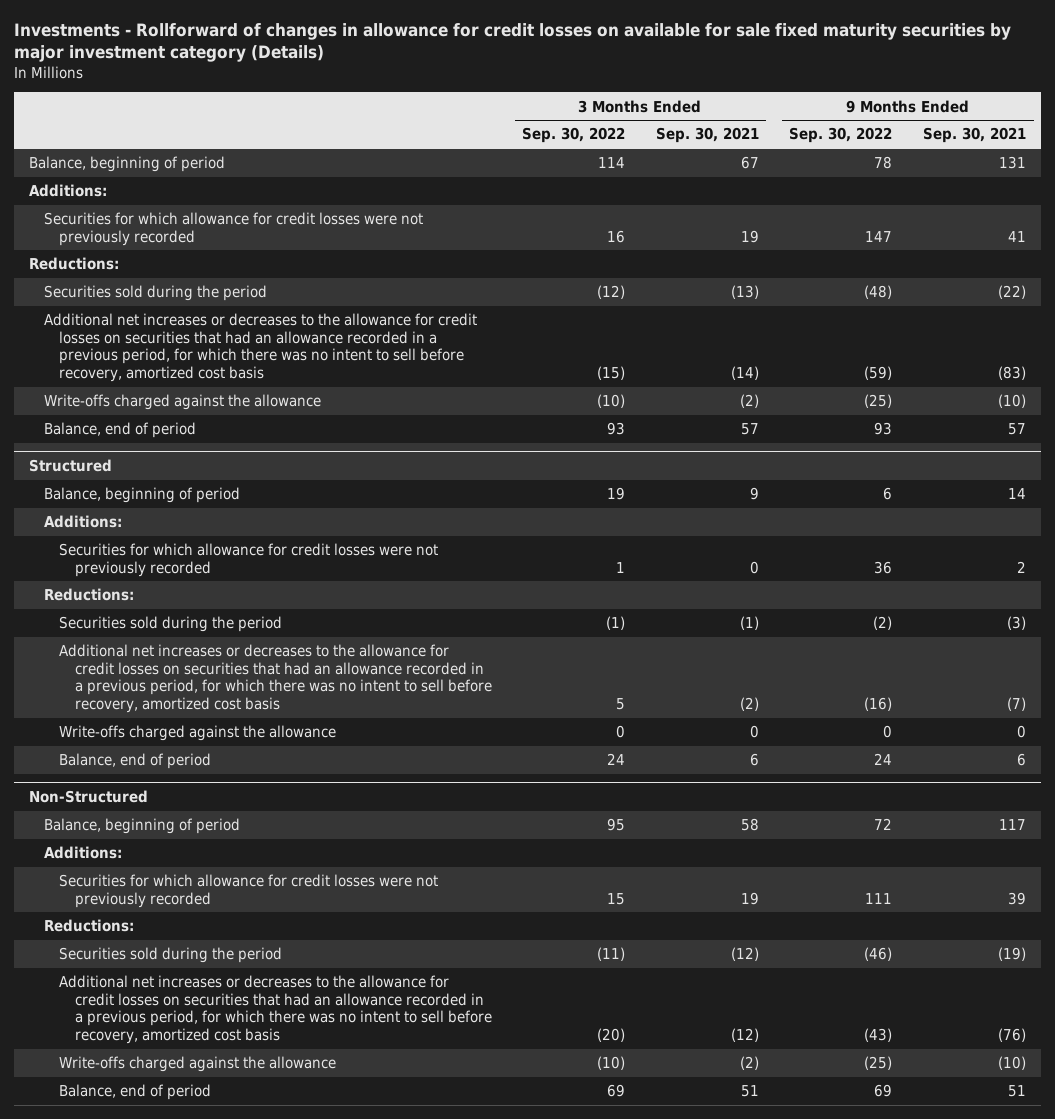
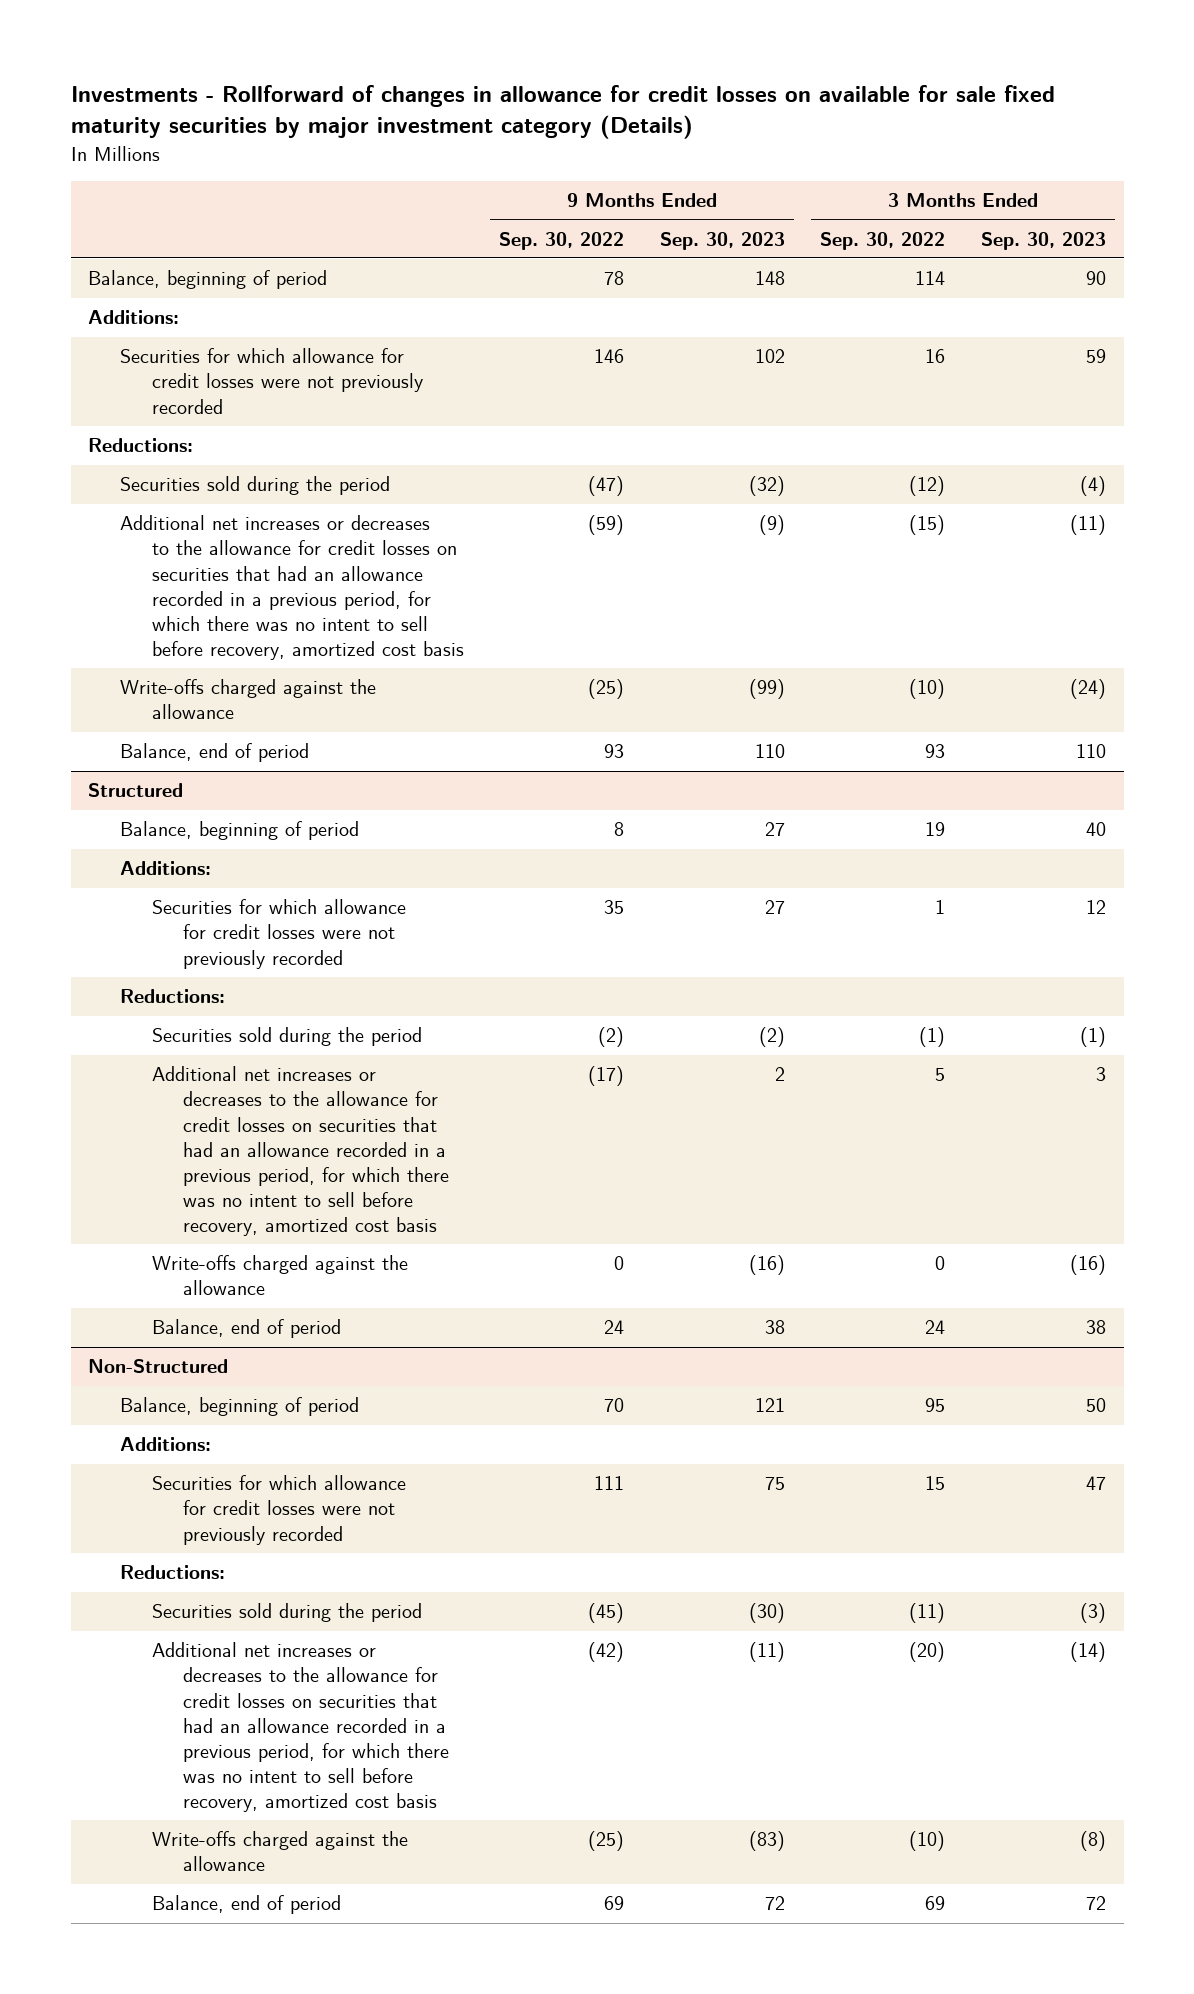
[655,127,759,144] Sep. 30, 2021 -> none
[922,127,1026,144] Sep. 30, 2021 -> none
none -> [659,231,785,250] Sep. 30, 2023
none -> [980,231,1106,250] Sep. 30, 2023
[865,230,893,242] 147 -> [594,349,625,364] 146
[864,285,893,300] (48) -> [588,476,625,497] (47)
[883,487,893,501] 6 -> [614,822,625,837] 8
[874,560,893,574] 36 -> [604,900,625,915] 35
[864,697,893,712] (16) -> [588,1066,625,1087] (17)
[874,818,893,831] 72 -> [604,1398,625,1413] 70
[864,947,893,962] (46) -> [588,1603,625,1624] (45)
[864,1028,893,1043] (43) -> [588,1642,625,1663] (42)

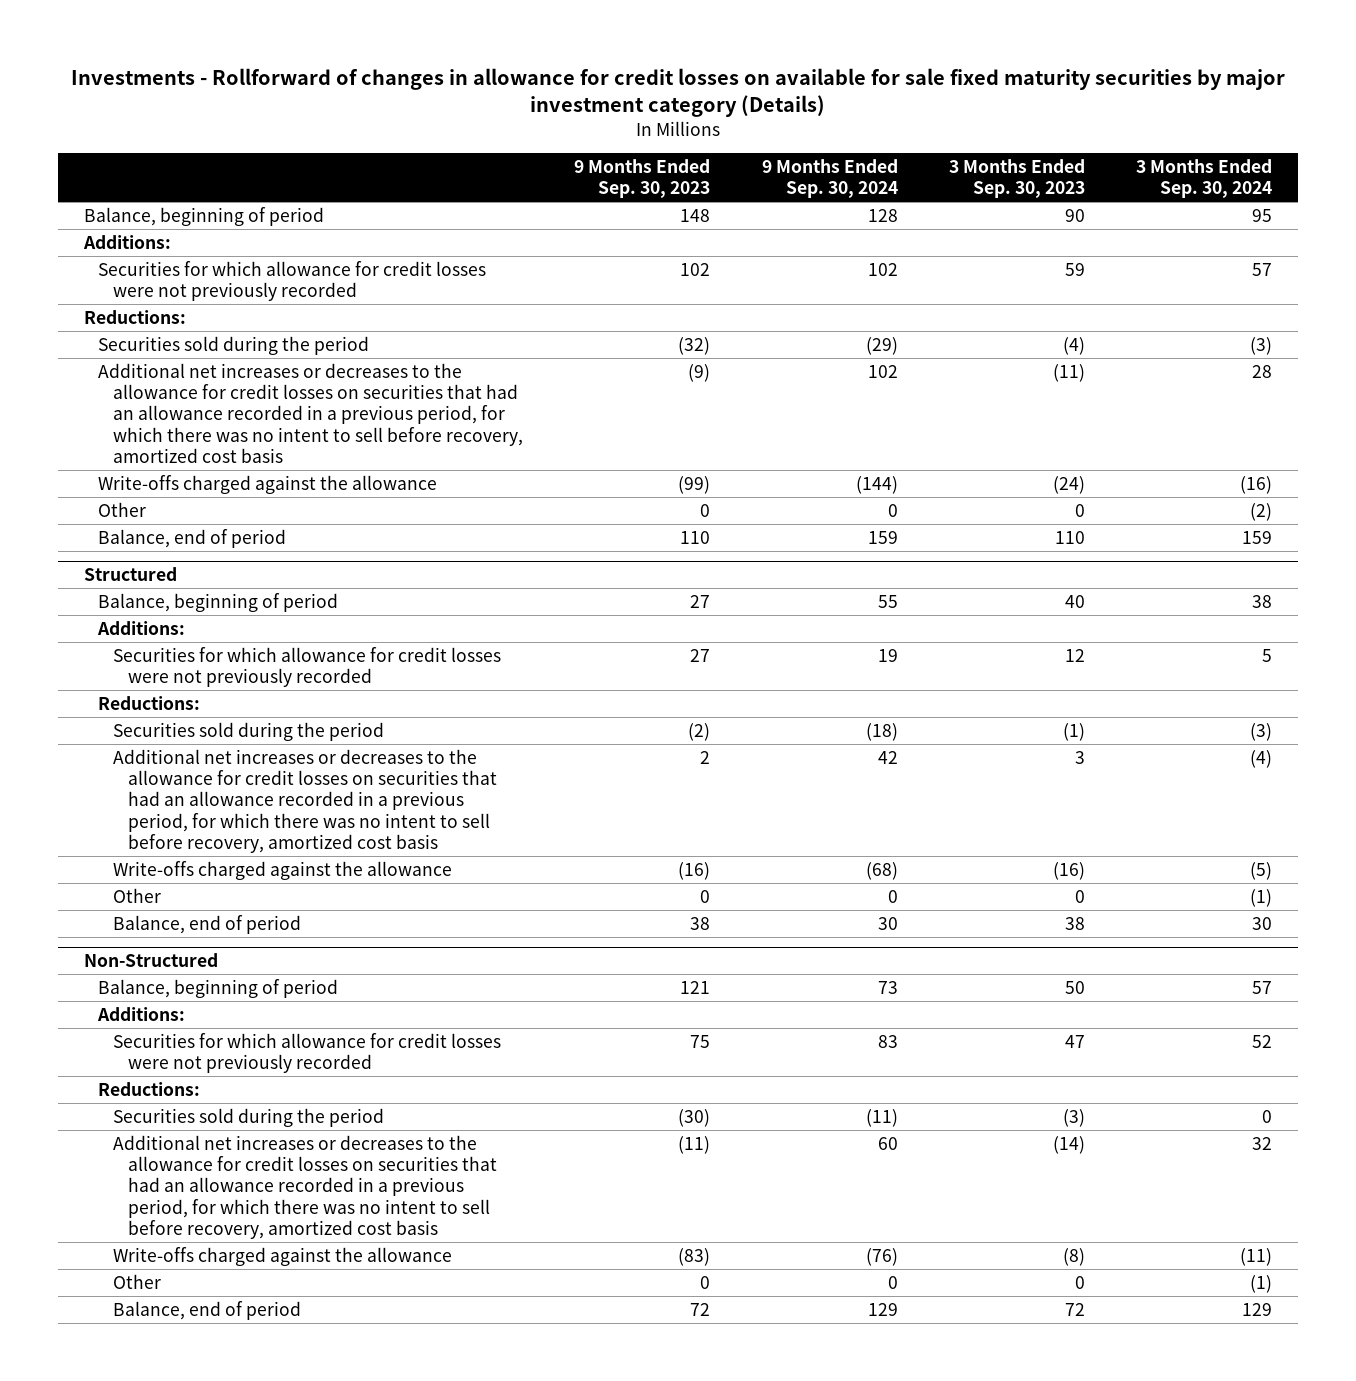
[499,231,625,250] Sep. 30, 2022 -> none
[820,231,946,250] Sep. 30, 2022 -> none
none -> [761,158,898,199] 9 Months Ended Sep. 30, 2024
none -> [1135,158,1272,199] 3 Months Ended Sep. 30, 2024
none -> [98,501,147,517] Other
none -> [113,887,162,903] Other
none -> [113,1273,162,1289] Other

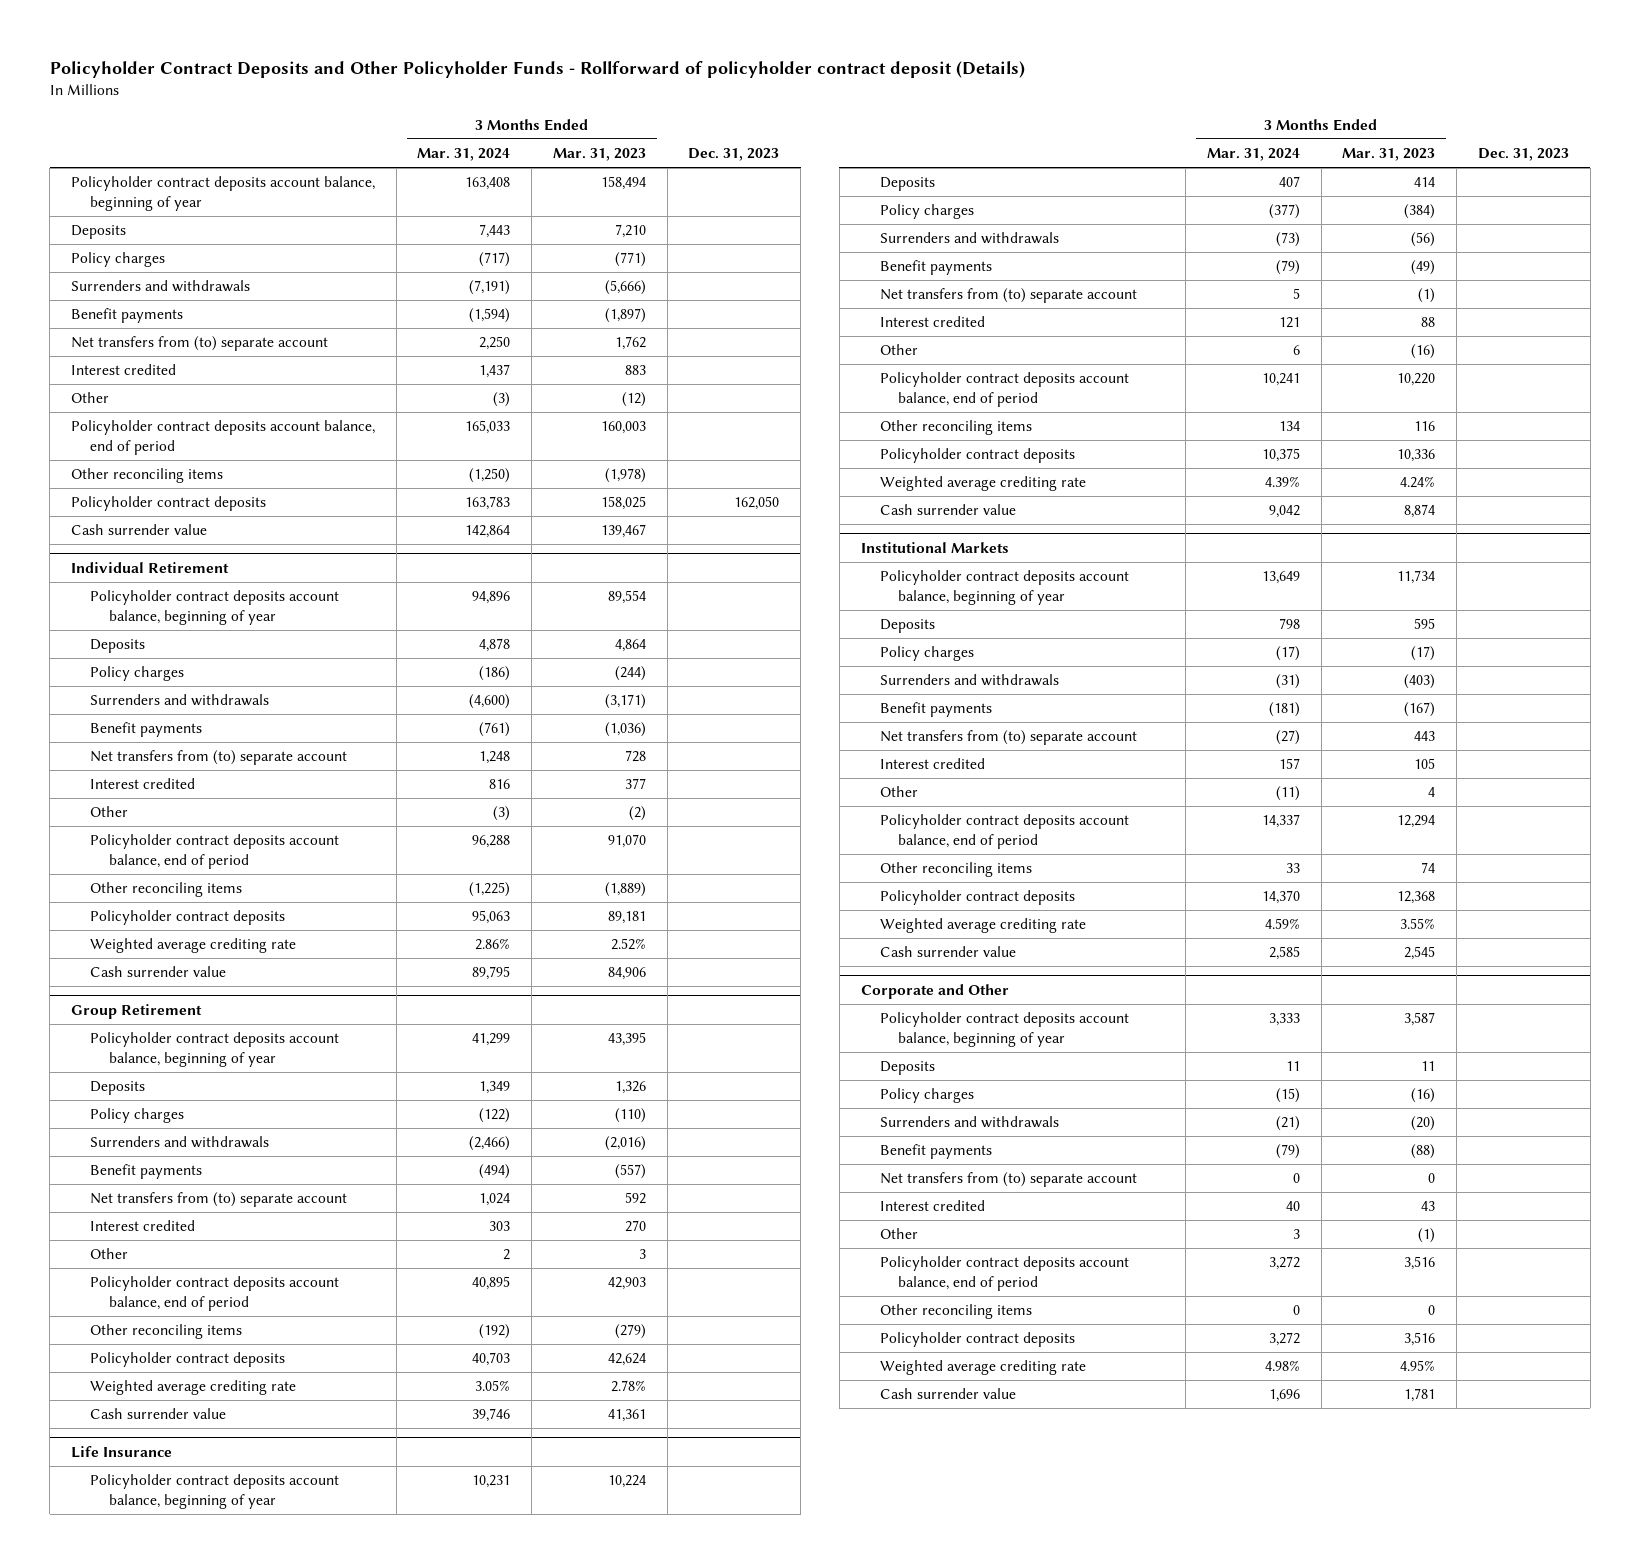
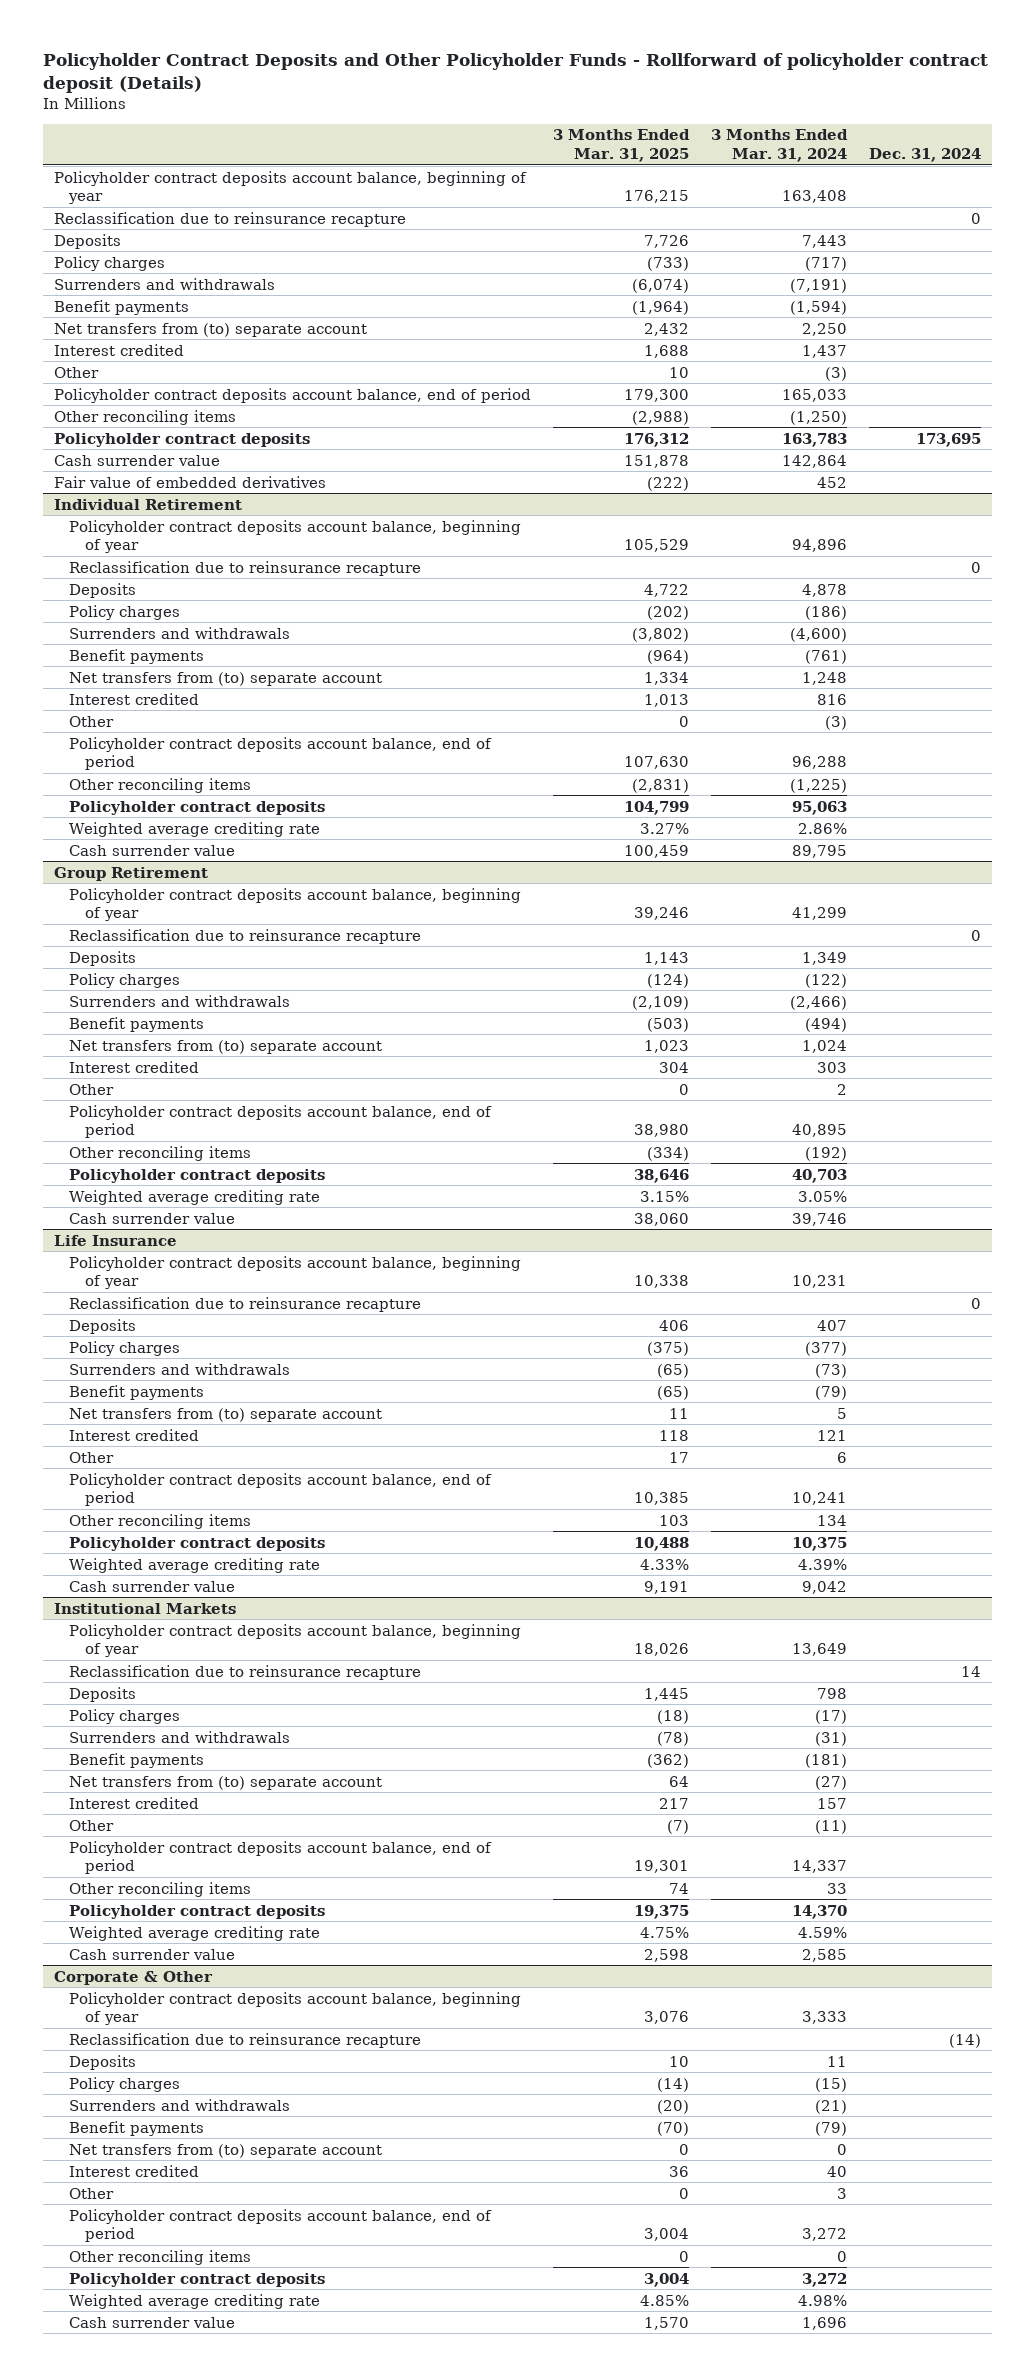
[552,148,646,162] Mar. 31, 2023 -> none
[688,148,780,162] Dec. 31, 2023 -> none
none -> [553,129,691,162] 3 Months Ended Mar. 31, 2025
none -> [869,147,982,162] Dec. 31, 2024
none -> [53,211,406,227] Reclassification due to reinsurance recapture
none -> [53,475,326,488] Fair value of embedded derivatives
none -> [69,560,422,576] Reclassification due to reinsurance recapture
none -> [69,928,422,944] Reclassification due to reinsurance recapture
none -> [69,1296,422,1312] Reclassification due to reinsurance recapture
none -> [69,1664,422,1680] Reclassification due to reinsurance recapture
[860,984,1009,1000] Corporate and Other -> [53,1970,213,1985] Corporate & Other
none -> [69,2032,422,2048] Reclassification due to reinsurance recapture

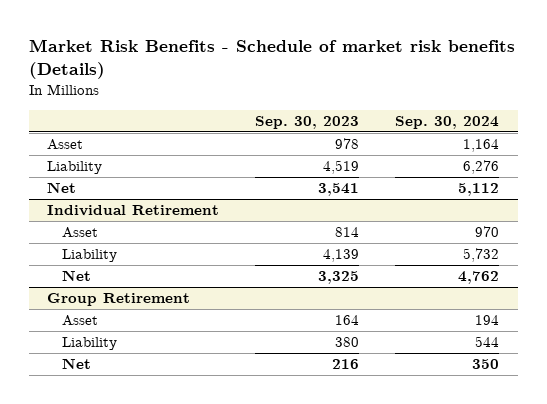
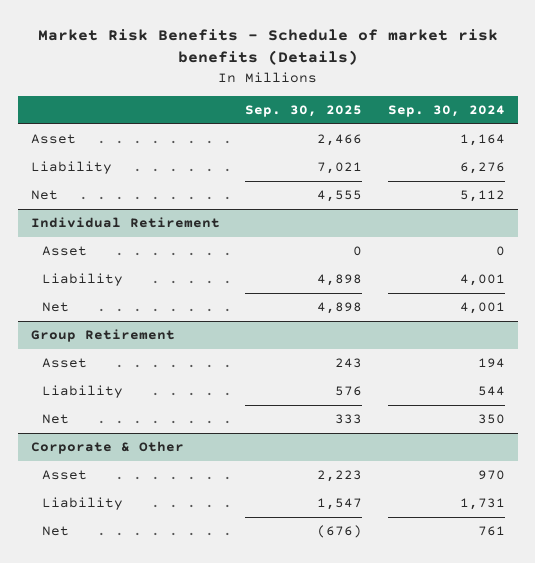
[255,115,360,129] Sep. 30, 2023 -> none
none -> [245,105,363,118] Sep. 30, 2025
[475,226,500,238] 970 -> [495,246,505,257] 0
[463,248,500,263] 5,732 -> [459,274,505,287] 4,001
[458,271,500,285] 4,762 -> [459,302,505,315] 4,001
none -> [30,441,184,455] Corporate & Other
none -> [42,470,88,481] Asset
none -> [42,497,124,511] Liability
none -> [42,526,70,537] Net

